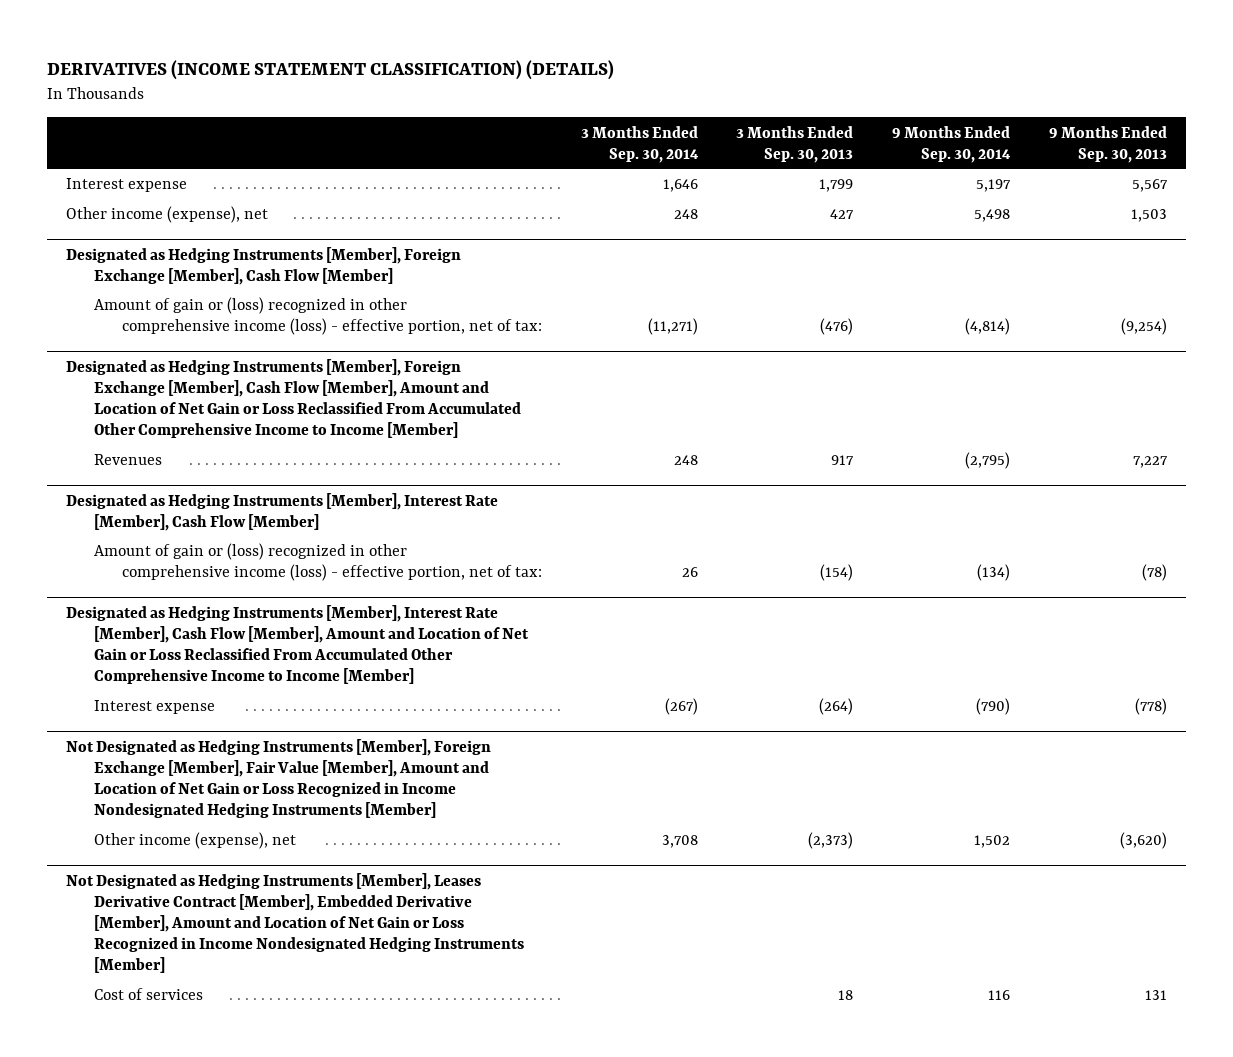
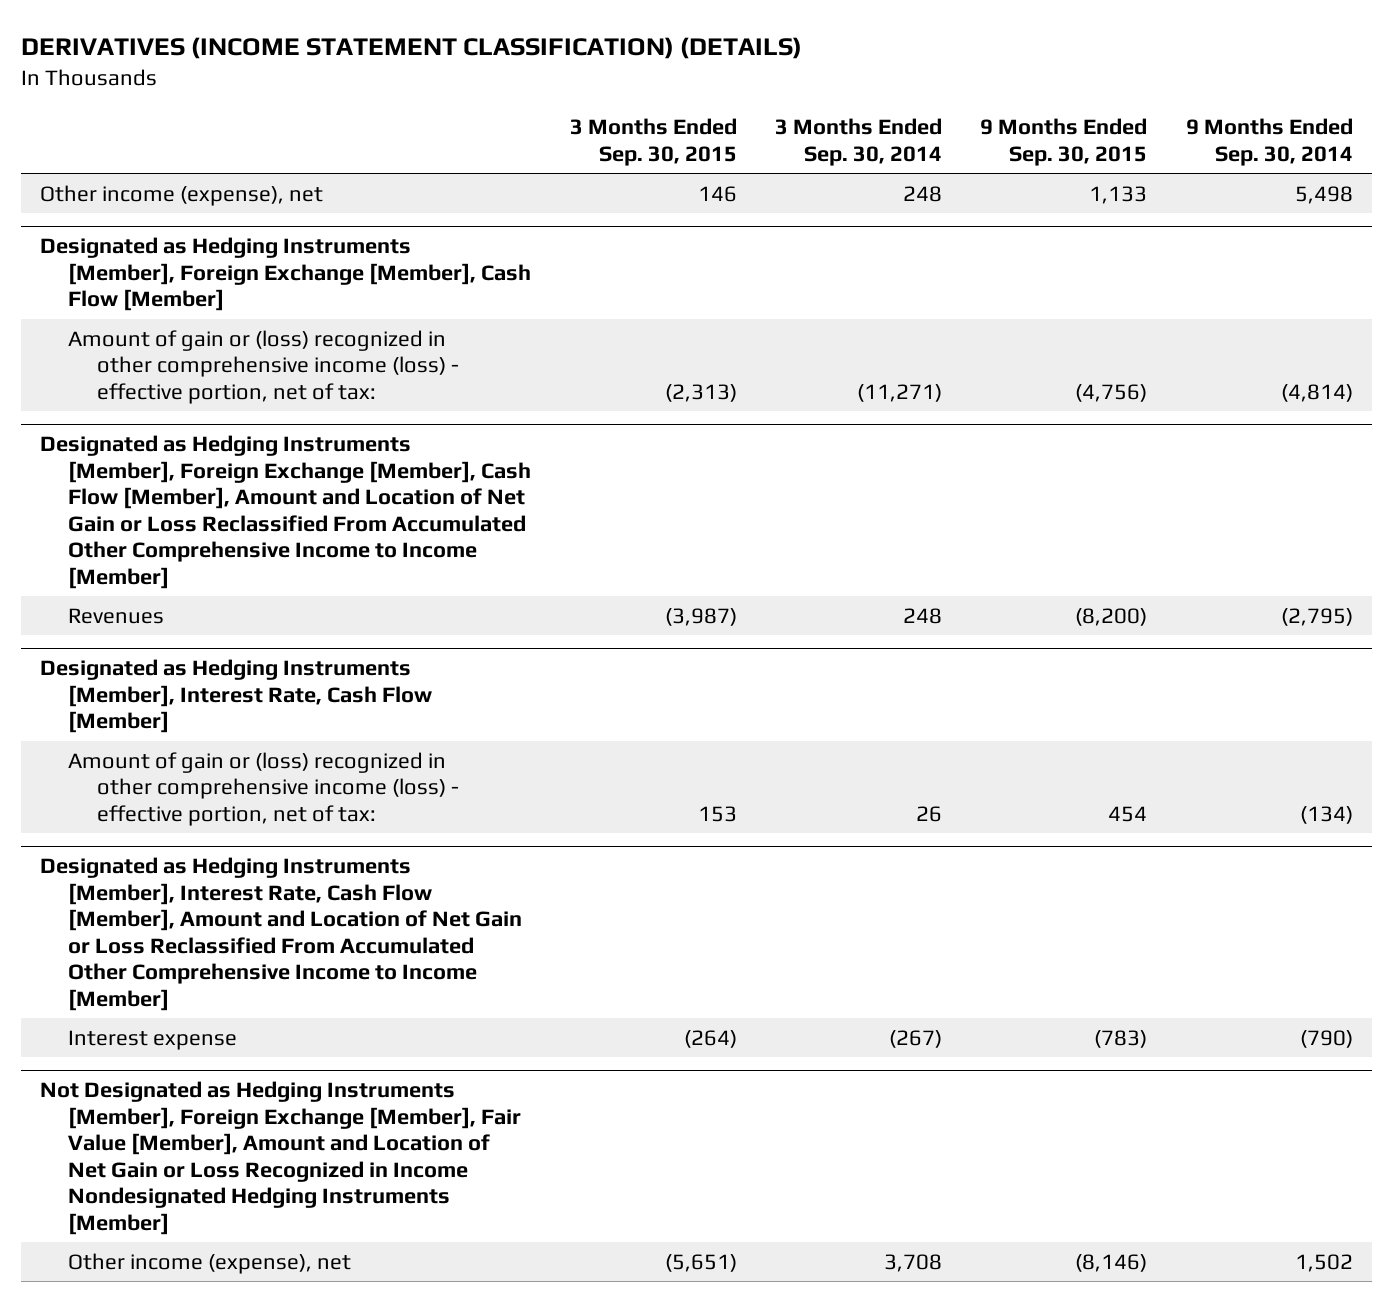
[736,125,854,163] 3 Months Ended Sep. 30, 2013 -> none
[1048,125,1167,163] 9 Months Ended Sep. 30, 2013 -> none
none -> [569,118,737,166] 3 Months Ended Sep. 30, 2015
none -> [980,118,1148,166] 9 Months Ended Sep. 30, 2015
[65,178,187,193] Interest expense -> none
[65,492,498,531] Designated as Hedging Instruments [Member], Interest Rate [Member], Cash Flow [Member] -> [39,659,433,734] Designated as Hedging Instruments [Member], Interest Rate, Cash Flow [Member]
[65,604,529,684] Designated as Hedging Instruments [Member], Interest Rate [Member], Cash Flow [Member], Amount and Location of Net Gain or Loss Reclassified From Accumulated Other Comprehensive Income to Income [Member] -> [39,857,523,1012] Designated as Hedging Instruments [Member], Interest Rate, Cash Flow [Member], Amount and Location of Net Gain or Loss Reclassified From Accumulated Other Comprehensive Income to Income [Member]
[65,872,524,973] Not Designated as Hedging Instruments [Member], Leases Derivative Contract [Member], Embedded Derivative [Member], Amount and Location of Net Gain or Loss Recognized in Income Nondesignated Hedging Instruments [Member] -> none
[93,988,203,1001] Cost of services -> none

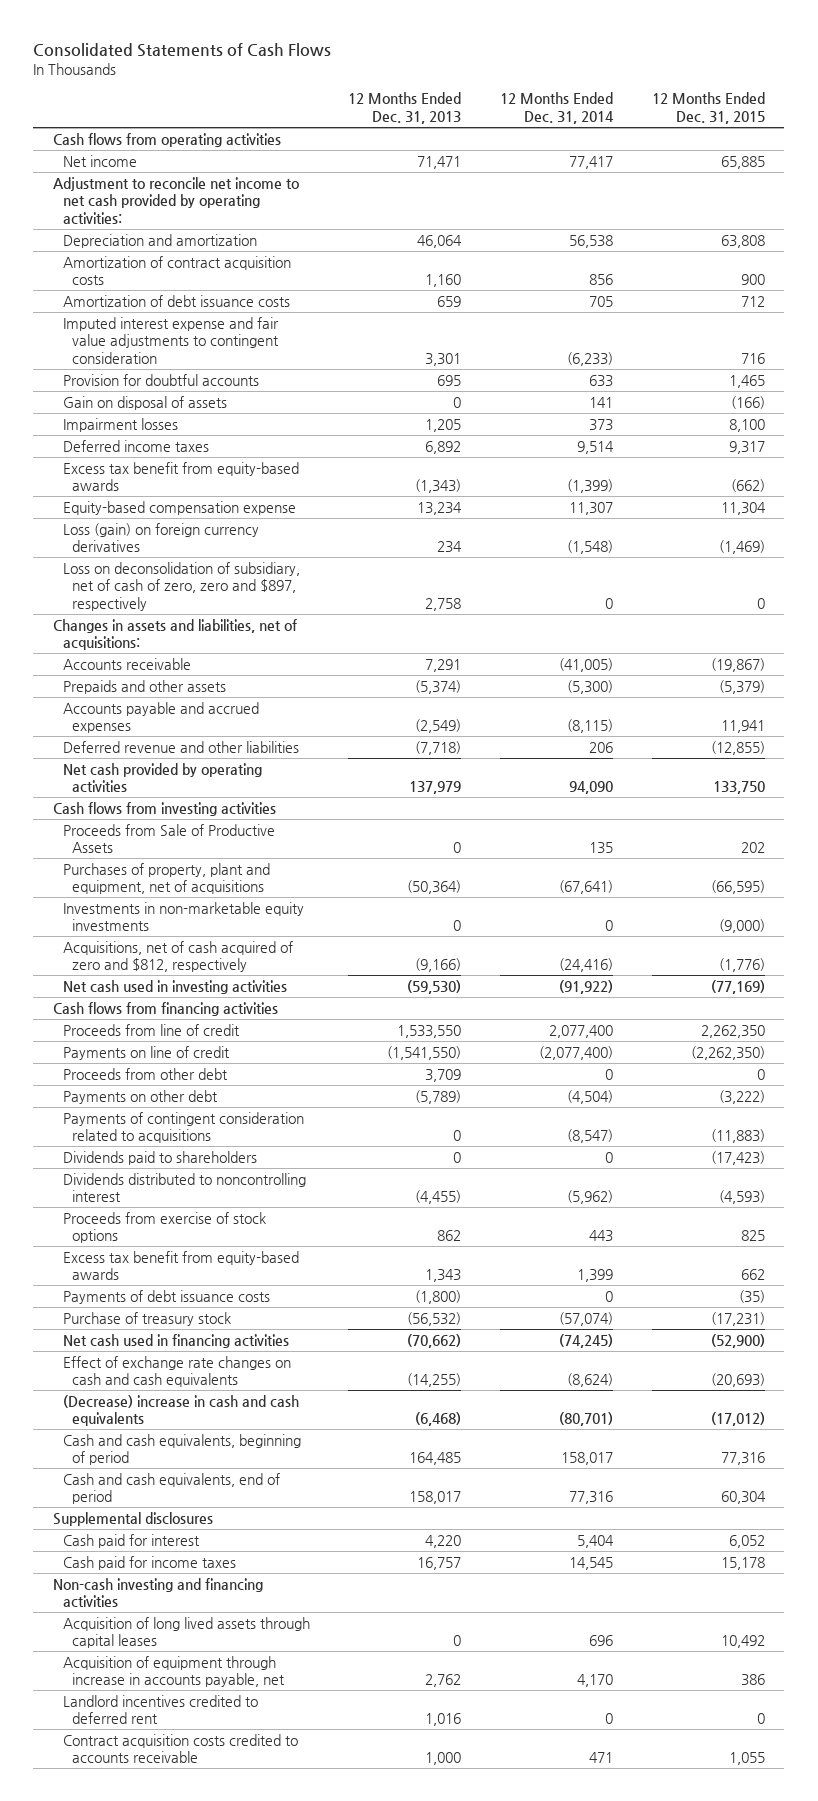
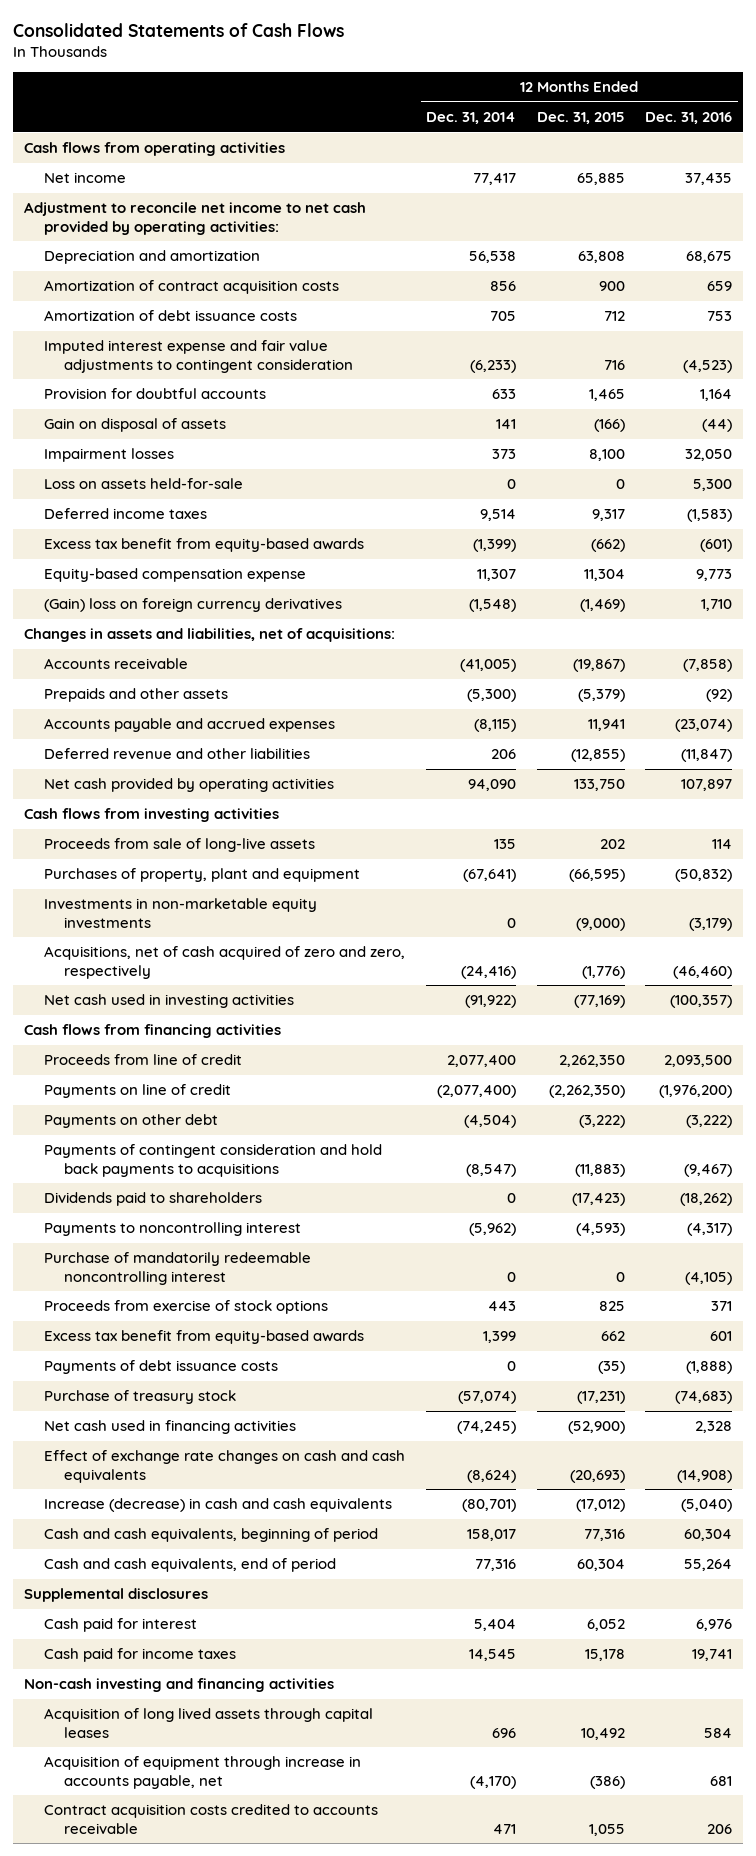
[348,92,462,124] 12 Months Ended Dec. 31, 2013 -> none
none -> [645,112,733,125] Dec. 31, 2016
none -> [43,478,243,490] Loss on assets held-for-sale
[62,561,300,611] Loss on deconsolidation of subsidiary, net of cash of zero, zero and $897, respectively -> none
[62,522,259,553] Loss (gain) on foreign currency derivatives -> [43,598,342,613] (Gain) loss on foreign currency derivatives
[62,823,275,854] Proceeds from Sale of Productive Assets -> [43,838,315,853] Proceeds from sale of long-live assets
[62,862,270,895] Purchases of property, plant and equipment, net of acquisitions -> [43,868,360,883] Purchases of property, plant and equipment
[62,940,293,973] Acquisitions, net of cash acquired of zero and $812, respectively -> [43,946,405,979] Acquisitions, net of cash acquired of zero and zero, respectively
[62,1067,228,1080] Proceeds from other debt -> none
[62,1111,304,1144] Payments of contingent consideration related to acquisitions -> [43,1144,382,1177] Payments of contingent consideration and hold back payments to acquisitions
[62,1172,306,1203] Dividends distributed to noncontrolling interest -> [43,1222,301,1237] Payments to noncontrolling interest
none -> [43,1252,311,1285] Purchase of mandatorily redeemable noncontrolling interest
[62,1394,299,1427] (Decrease) increase in cash and cash equivalents -> [43,1498,392,1513] Increase (decrease) in cash and cash equivalents
[62,1694,258,1725] Landlord incentives credited to deferred rent -> none
[577,1674,614,1688] 4,170 -> [469,1775,516,1789] (4,170)
[740,1674,765,1687] 386 -> [589,1775,625,1789] (386)

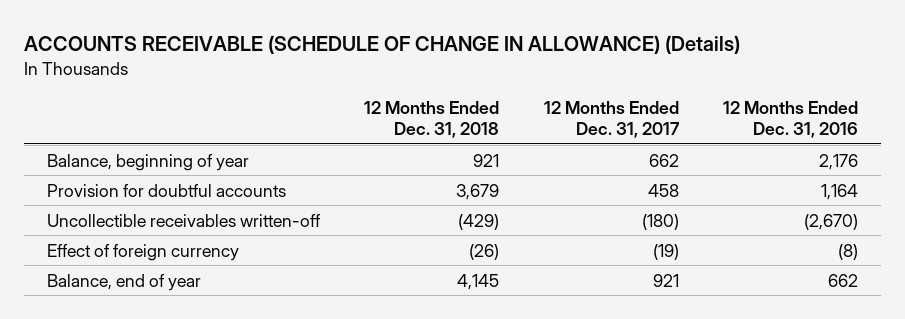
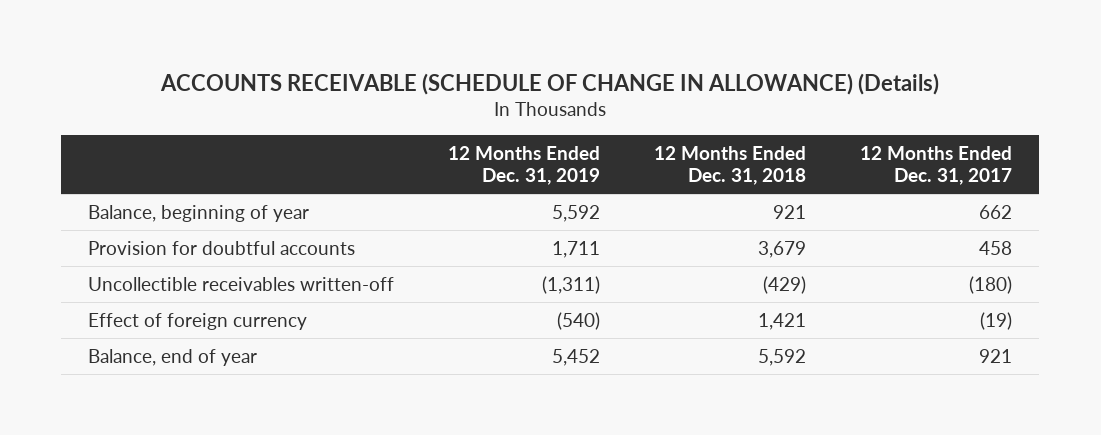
[723,100,859,138] 12 Months Ended Dec. 31, 2016 -> none
none -> [448,145,601,186] 12 Months Ended Dec. 31, 2019
[469,243,500,260] (26) -> [758,312,807,330] 1,421
[457,273,500,290] 4,145 -> [758,348,807,366] 5,592

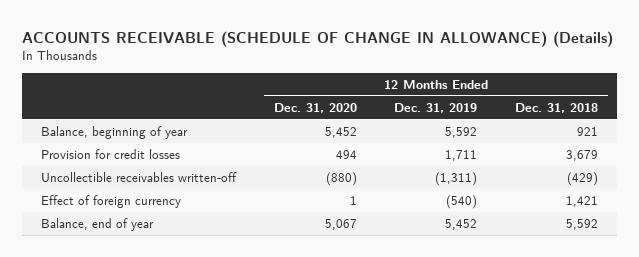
[860,145,1013,186] 12 Months Ended Dec. 31, 2017 -> none
none -> [273,102,357,113] Dec. 31, 2020
[88,240,356,255] Provision for doubtful accounts -> [41,149,181,160] Provision for credit losses

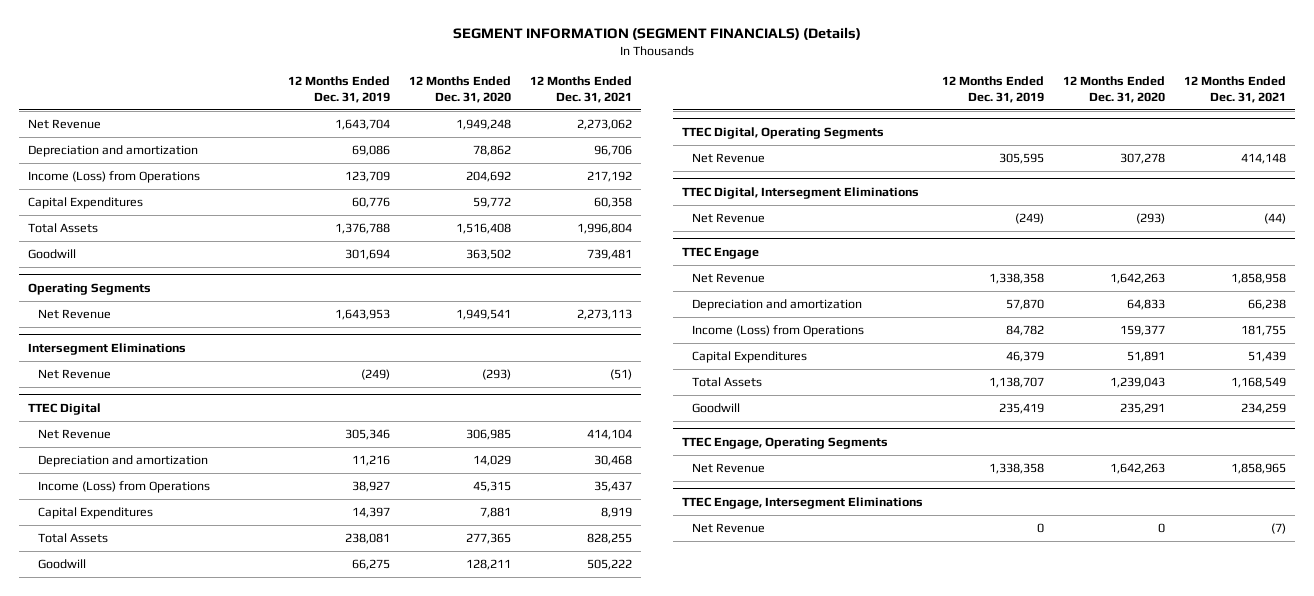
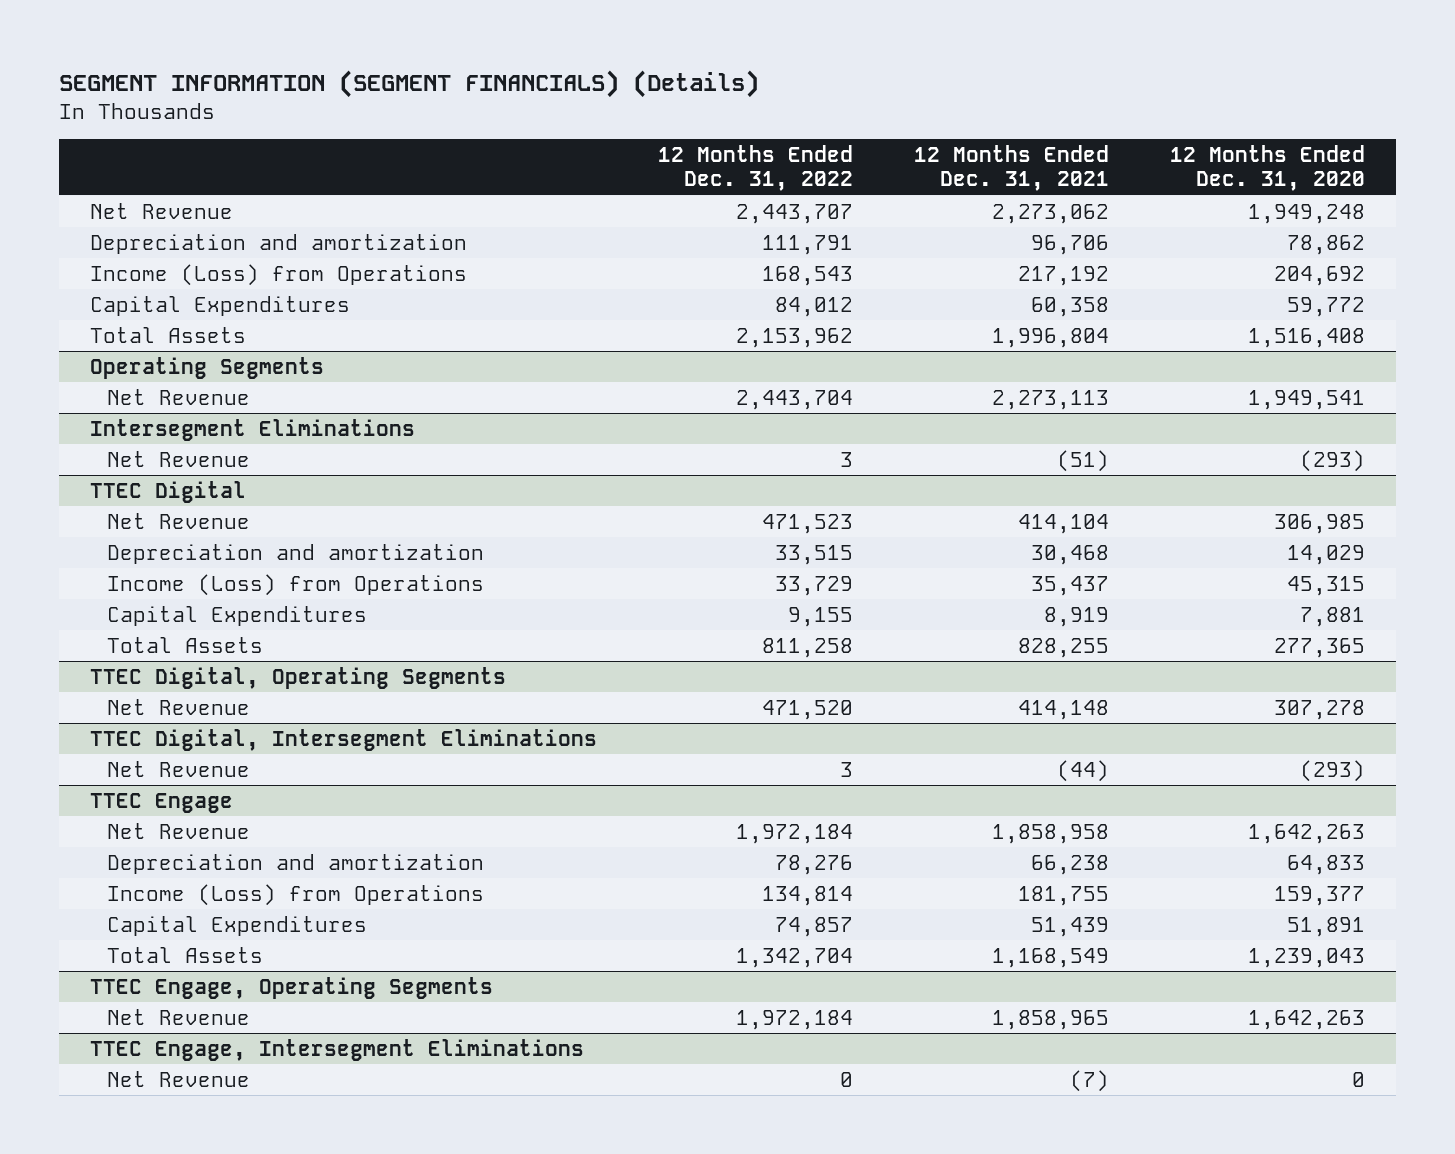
[287,76,390,103] 12 Months Ended Dec. 31, 2019 -> none
none -> [657,145,853,192] 12 Months Ended Dec. 31, 2022
[28,248,77,259] Goodwill -> none
[37,558,86,569] Goodwill -> none
[691,402,740,413] Goodwill -> none

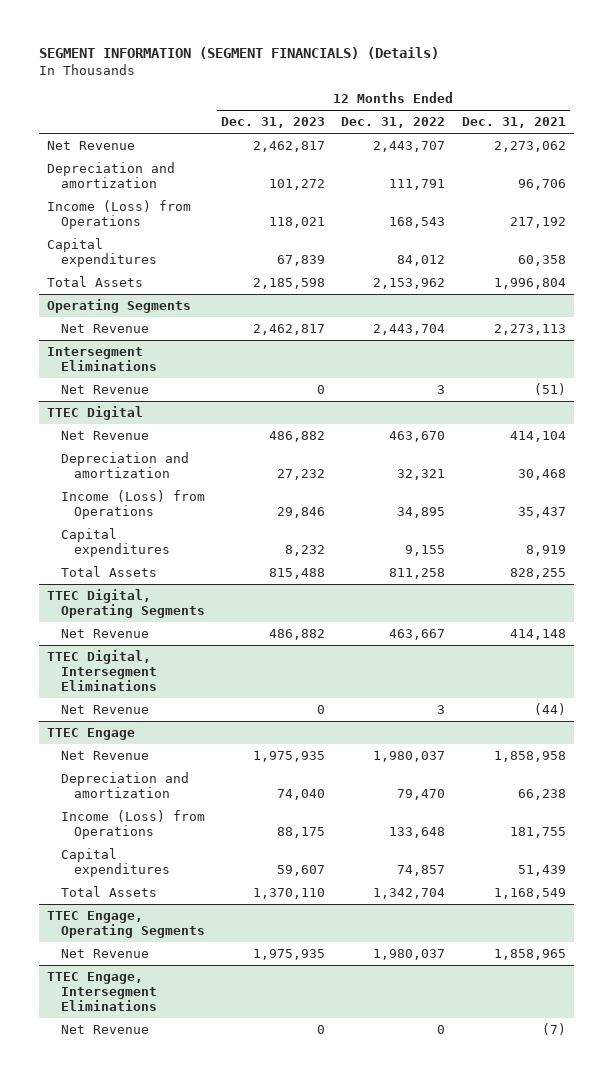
[1170,145,1366,192] 12 Months Ended Dec. 31, 2020 -> none
none -> [220,117,325,129] Dec. 31, 2023
[89,295,350,316] Capital Expenditures -> [47,237,157,268] Capital expenditures
[761,513,853,534] 471,523 -> [389,430,446,442] 463,670
[774,544,853,565] 33,515 -> [397,469,446,481] 32,321
[774,575,853,596] 33,729 -> [397,507,446,519] 34,895
[106,605,367,626] Capital Expenditures -> [60,527,170,558] Capital expenditures
[761,699,853,720] 471,520 -> [389,628,446,640] 463,667
[735,823,853,844] 1,972,184 -> [373,750,446,762] 1,980,037
[774,854,853,875] 78,276 -> [397,789,446,801] 79,470
[761,885,853,906] 134,814 -> [389,827,446,839] 133,648
[106,915,367,936] Capital Expenditures -> [60,847,170,878] Capital expenditures
[735,1009,853,1030] 1,972,184 -> [373,948,446,960] 1,980,037

